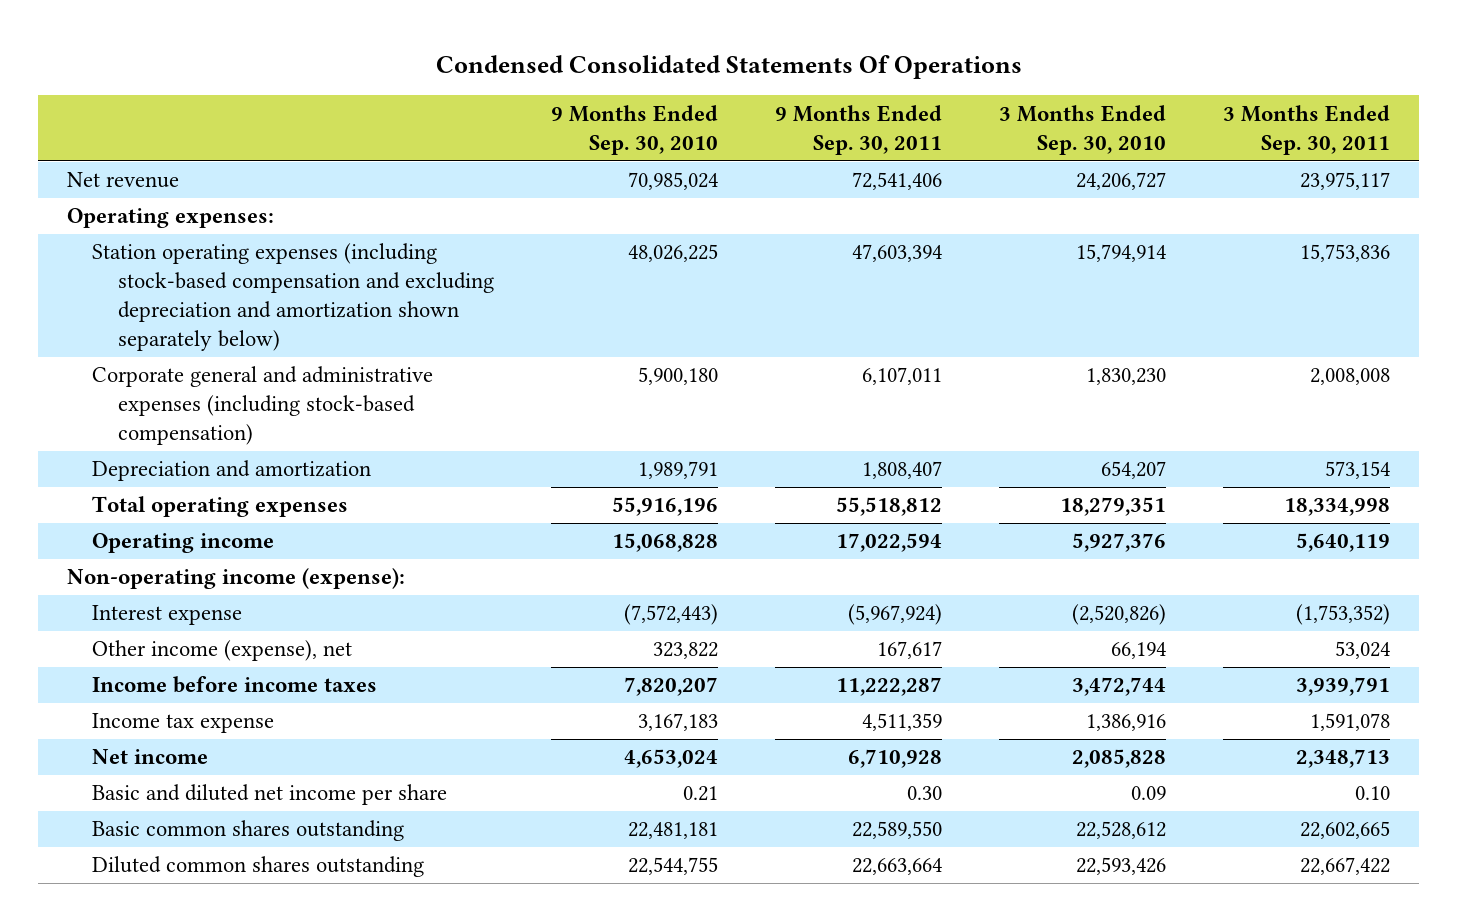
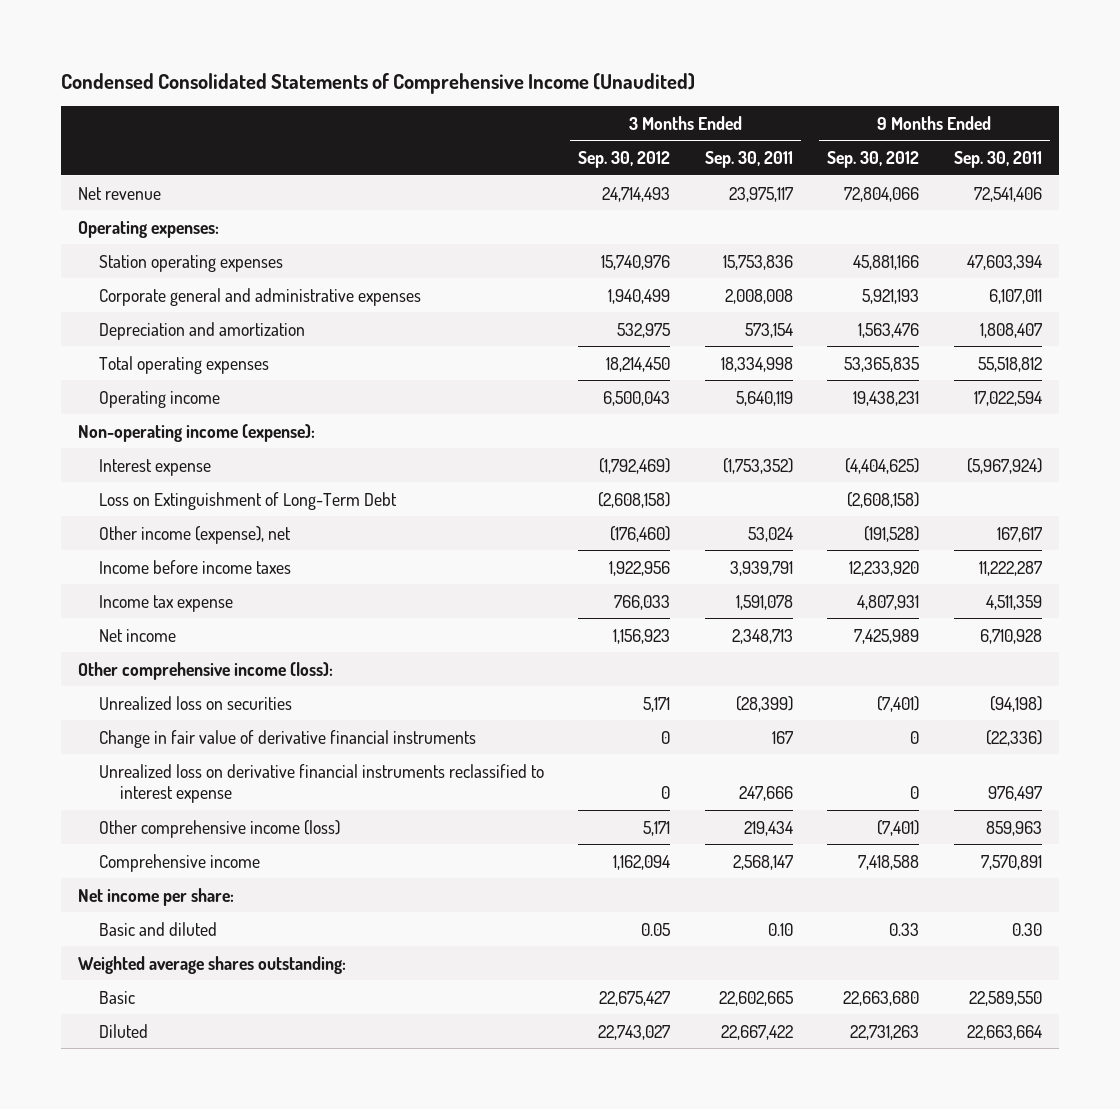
[435,55,1022,80] Condensed Consolidated Statements Of Operations -> [61,72,696,94] Condensed Consolidated Statements of Comprehensive Income (Unaudited)
[550,104,718,155] 9 Months Ended Sep. 30, 2010 -> none
[999,104,1167,155] 3 Months Ended Sep. 30, 2010 -> none
none -> [578,150,671,168] Sep. 30, 2012
none -> [827,150,920,168] Sep. 30, 2012
[92,243,494,351] Station operating expenses (including stock-based compensation and excluding depreciation and amortization shown separately below) -> [99,254,284,272] Station operating expenses
[92,366,434,445] Corporate general and administrative expenses (including stock-based compensation) -> [99,287,422,306] Corporate general and administrative expenses
none -> [99,491,398,510] Loss on Extinguishment of Long-Term Debt
none -> [78,661,334,680] Other comprehensive income (loss):
none -> [99,695,293,710] Unrealized loss on securities
none -> [99,729,477,748] Change in fair value of derivative financial instruments
none -> [99,763,545,804] Unrealized loss on derivative financial instruments reclassified to interest expense
none -> [99,819,341,838] Other comprehensive income (loss)
none -> [99,853,261,872] Comprehensive income
none -> [78,887,235,906] Net income per share:
[92,784,448,806] Basic and diluted net income per share -> [99,921,218,936] Basic and diluted
none -> [78,955,347,974] Weighted average shares outstanding:
[92,820,405,842] Basic common shares outstanding -> [99,990,136,1004] Basic
[92,856,425,878] Diluted common shares outstanding -> [99,1023,149,1038] Diluted

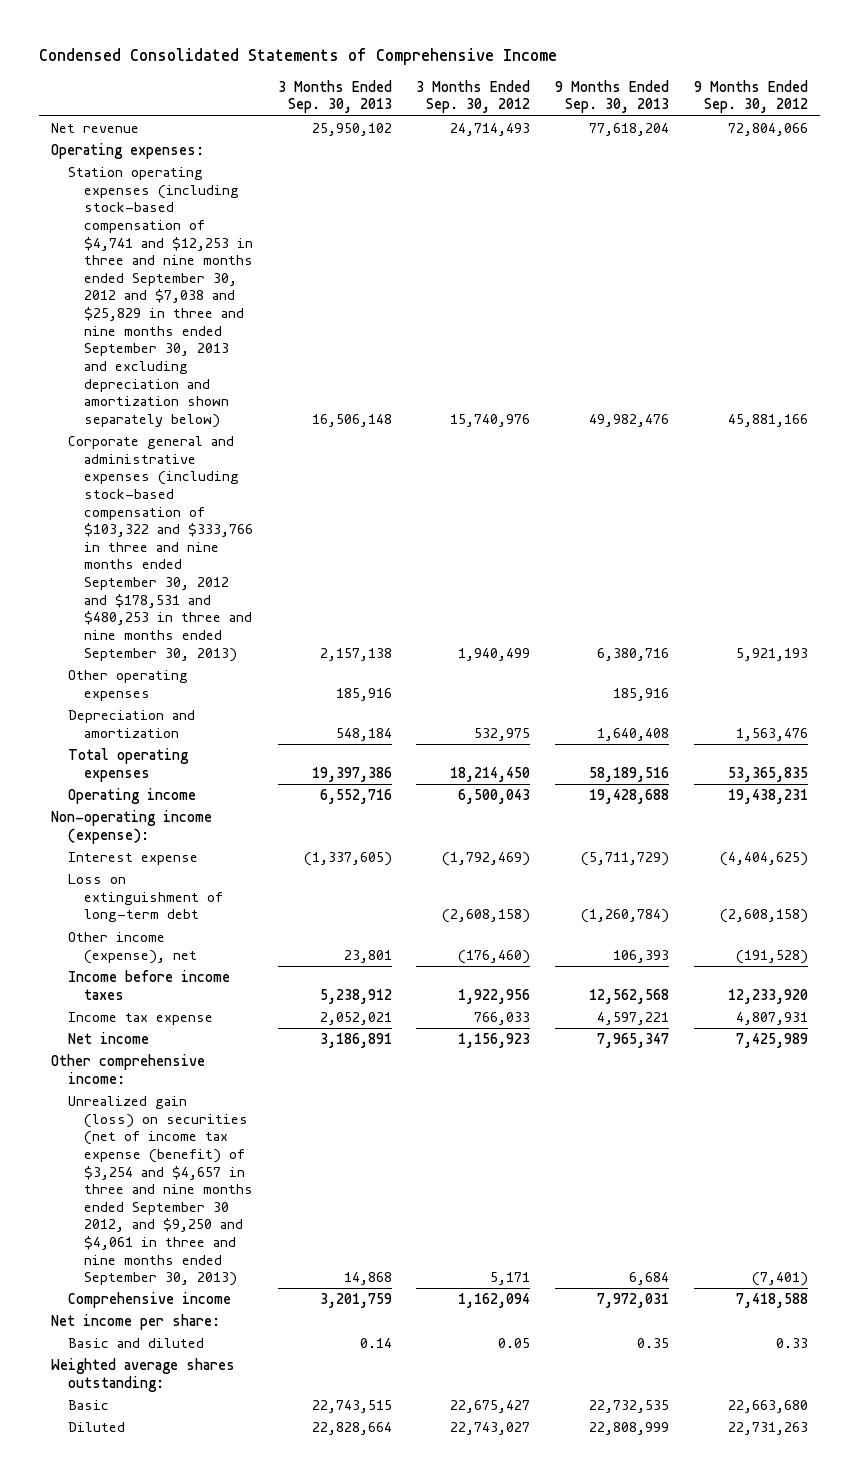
[61,72,696,94] Condensed Consolidated Statements of Comprehensive Income (Unaudited) -> [38,48,557,66] Condensed Consolidated Statements of Comprehensive Income
[704,150,793,168] Sep. 30, 2011 -> none
[953,150,1042,168] Sep. 30, 2011 -> none
none -> [277,79,392,114] 3 Months Ended Sep. 30, 2013
none -> [555,79,670,114] 9 Months Ended Sep. 30, 2013
[99,254,284,272] Station operating expenses -> [67,167,254,428] Station operating expenses (including stock-based compensation of $4,741 and $12,253 in three and nine months ended September 30, 2012 and $7,038 and $25,829 in three and nine months ended September 30, 2013 and excluding depreciation and amortization shown separately below)
[99,287,422,306] Corporate general and administrative expenses -> [67,436,254,662] Corporate general and administrative expenses (including stock-based compensation of $103,322 and $333,766 in three and nine months ended September 30, 2012 and $178,531 and $480,253 in three and nine months ended September 30, 2013)
none -> [67,670,188,701] Other operating expenses
[99,491,398,510] Loss on Extinguishment of Long-Term Debt -> [67,874,224,923] Loss on extinguishment of long-term debt
[99,729,477,748] Change in fair value of derivative financial instruments -> none
[99,763,545,804] Unrealized loss on derivative financial instruments reclassified to interest expense -> none
[99,819,341,838] Other comprehensive income (loss) -> none
[78,661,334,680] Other comprehensive income (loss): -> [50,1054,205,1084] Other comprehensive income:
[99,695,293,710] Unrealized loss on securities -> [67,1096,254,1287] Unrealized gain (loss) on securities (net of income tax expense (benefit) of $3,254 and $4,657 in three and nine months ended September 30 2012, and $9,250 and $4,061 in three and nine months ended September 30, 2013)

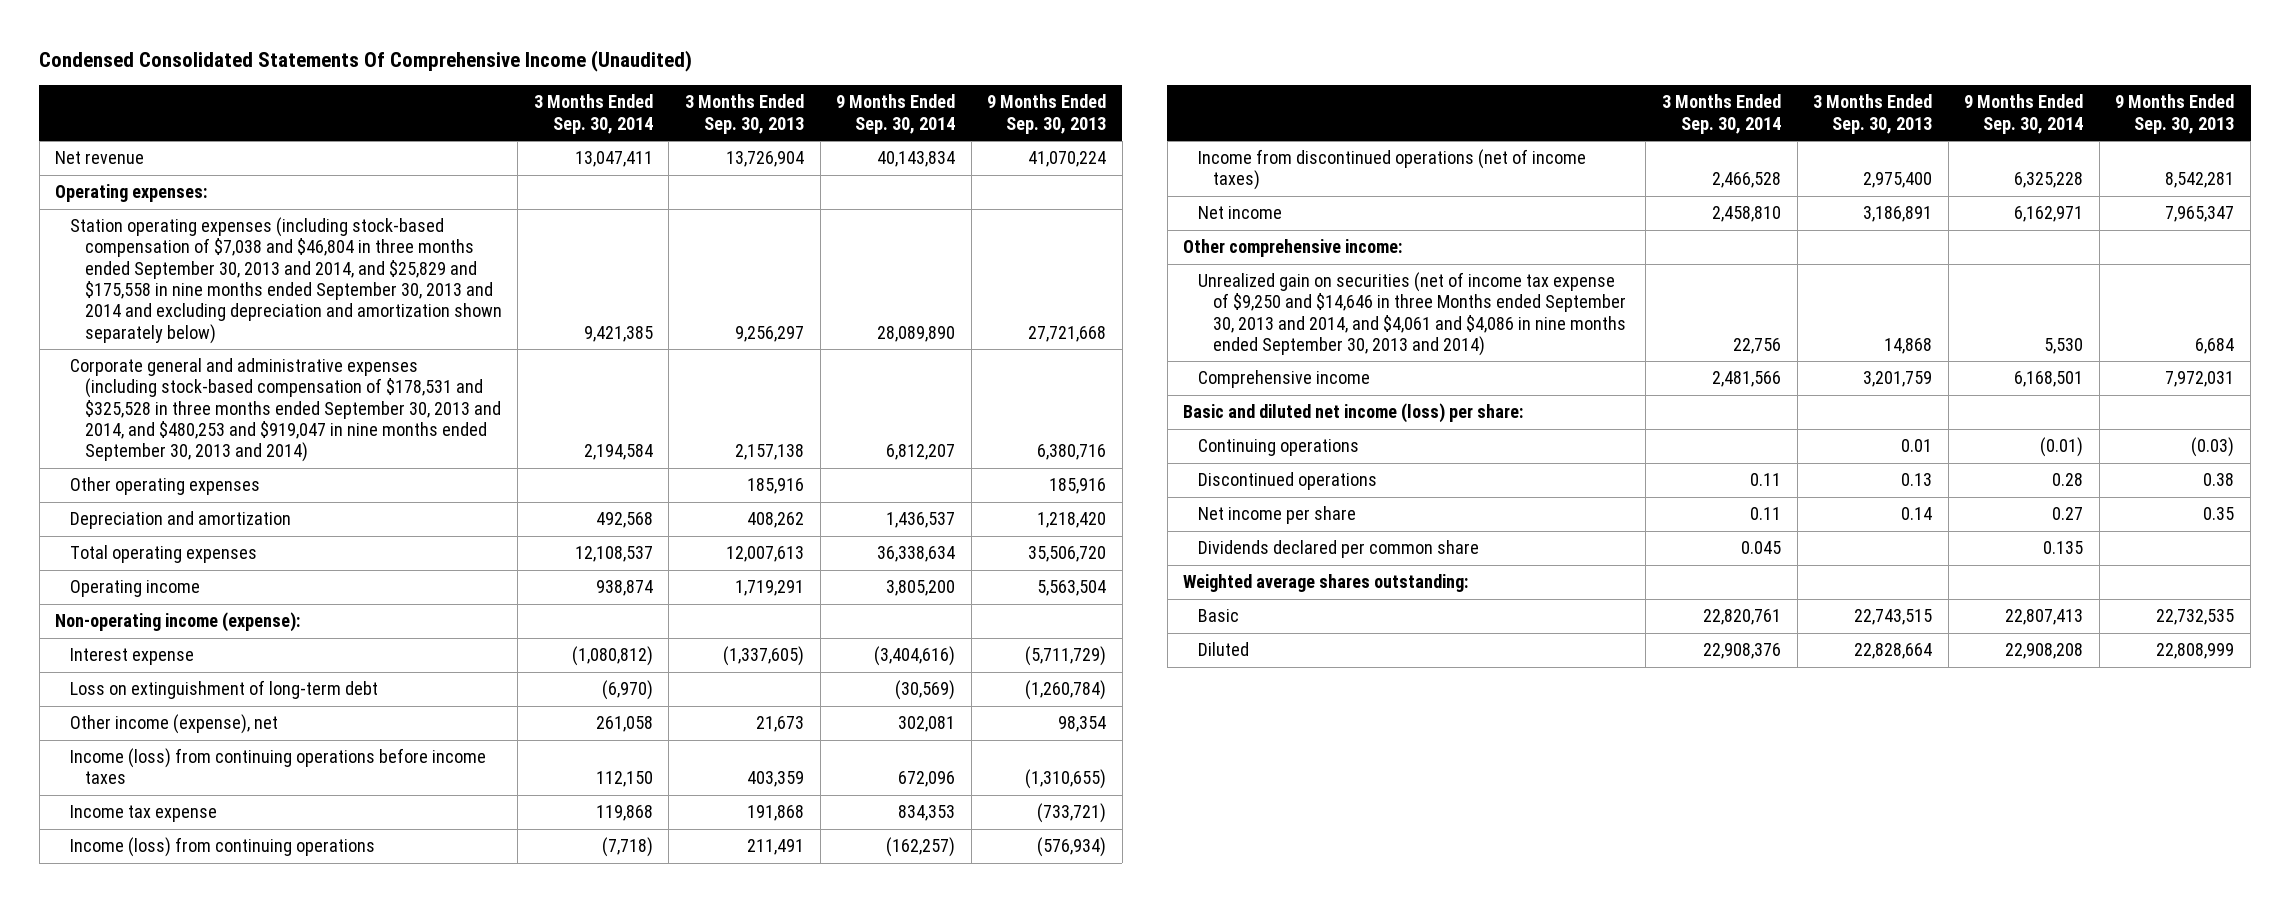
[38,48,557,66] Condensed Consolidated Statements of Comprehensive Income -> [39,50,693,73] Condensed Consolidated Statements Of Comprehensive Income (Unaudited)
[416,79,531,114] 3 Months Ended Sep. 30, 2012 -> none
[693,79,808,114] 9 Months Ended Sep. 30, 2012 -> none
none -> [533,94,653,134] 3 Months Ended Sep. 30, 2014
none -> [836,94,956,134] 9 Months Ended Sep. 30, 2014
[311,123,392,137] 25,950,102 -> [725,151,804,168] 13,726,904
[589,123,670,137] 77,618,204 -> [1028,151,1107,168] 41,070,224
[67,167,254,428] Station operating expenses (including stock-based compensation of $4,741 and $12,253 in three and nine months ended September 30, 2012 and $7,038 and $25,829 in three and nine months ended September 30, 2013 and excluding depreciation and amortization shown separately below) -> [69,217,502,344] Station operating expenses (including stock-based compensation of $7,038 and $46,804 in three months ended September 30, 2013 and 2014, and $25,829 and $175,558 in nine months ended September 30, 2013 and 2014 and excluding depreciation and amortization shown separately below)
[311,413,392,427] 16,506,148 -> [734,325,804,342] 9,256,297
[589,413,670,427] 49,982,476 -> [1028,325,1107,342] 27,721,668
[67,436,254,662] Corporate general and administrative expenses (including stock-based compensation of $103,322 and $333,766 in three and nine months ended September 30, 2012 and $178,531 and $480,253 in three and nine months ended September 30, 2013) -> [69,358,501,463] Corporate general and administrative expenses (including stock-based compensation of $178,531 and $325,528 in three months ended September 30, 2013 and 2014, and $480,253 and $919,047 in nine months ended September 30, 2013 and 2014)
[335,727,392,741] 548,184 -> [746,512,804,529] 408,262
[597,727,670,741] 1,640,408 -> [1037,512,1107,529] 1,218,420
[311,766,392,782] 19,397,386 -> [725,546,804,563] 12,007,613
[589,766,670,782] 58,189,516 -> [1028,546,1107,563] 35,506,720
[319,789,392,805] 6,552,716 -> [734,580,804,597] 1,719,291
[589,789,670,805] 19,428,688 -> [1037,580,1107,597] 5,563,504
[67,970,230,1000] Income before income taxes -> none
[343,949,392,963] 23,801 -> [755,716,804,733] 21,673
[613,949,670,963] 106,393 -> [1058,716,1107,733] 98,354
none -> [69,748,486,785] Income (loss) from continuing operations before income taxes
[319,1012,392,1026] 2,052,021 -> [746,805,804,822] 191,868
[597,1012,670,1026] 4,597,221 -> [1037,803,1107,824] (733,721)
none -> [69,837,375,858] Income (loss) from continuing operations
none -> [1198,149,1587,191] Income from discontinued operations (net of income taxes)
[67,1096,254,1287] Unrealized gain (loss) on securities (net of income tax expense (benefit) of $3,254 and $4,657 in three and nine months ended September 30 2012, and $9,250 and $4,061 in three and nine months ended September 30, 2013) -> [1198,272,1626,356] Unrealized gain on securities (net of income tax expense of $9,250 and $14,646 in three Months ended September 30, 2013 and 2014, and $4,061 and $4,086 in nine months ended September 30, 2013 and 2014)
[50,1314,220,1331] Net income per share: -> [1183,403,1524,424] Basic and diluted net income (loss) per share:
none -> [1198,439,1360,457] Continuing operations
none -> [1198,472,1378,491] Discontinued operations
[67,1338,204,1349] Basic and diluted -> [1198,506,1357,525] Net income per share
none -> [1198,540,1480,559] Dividends declared per common share

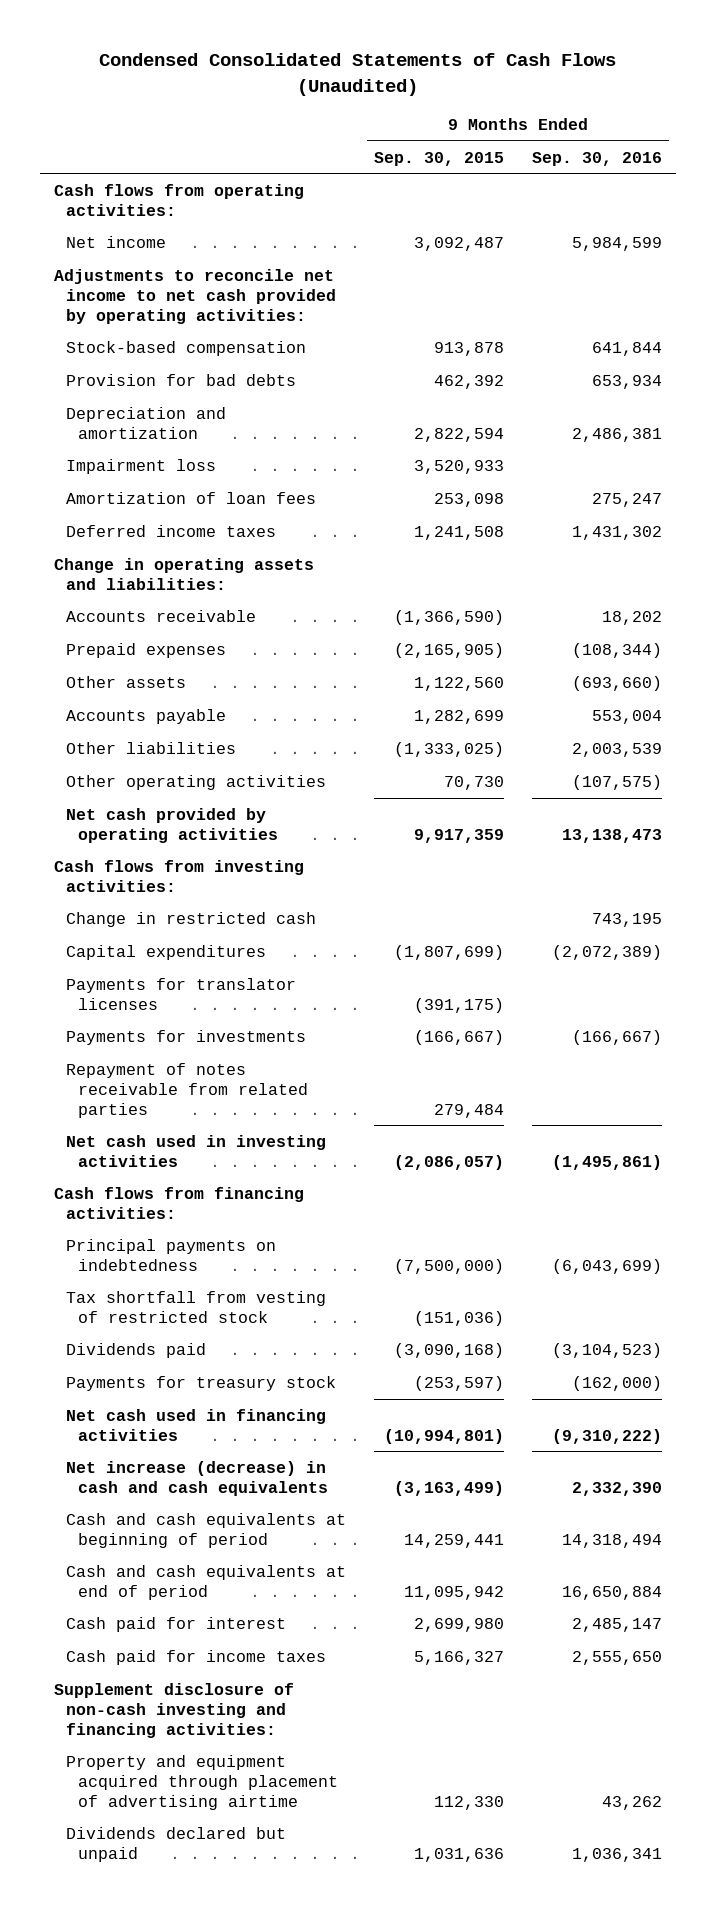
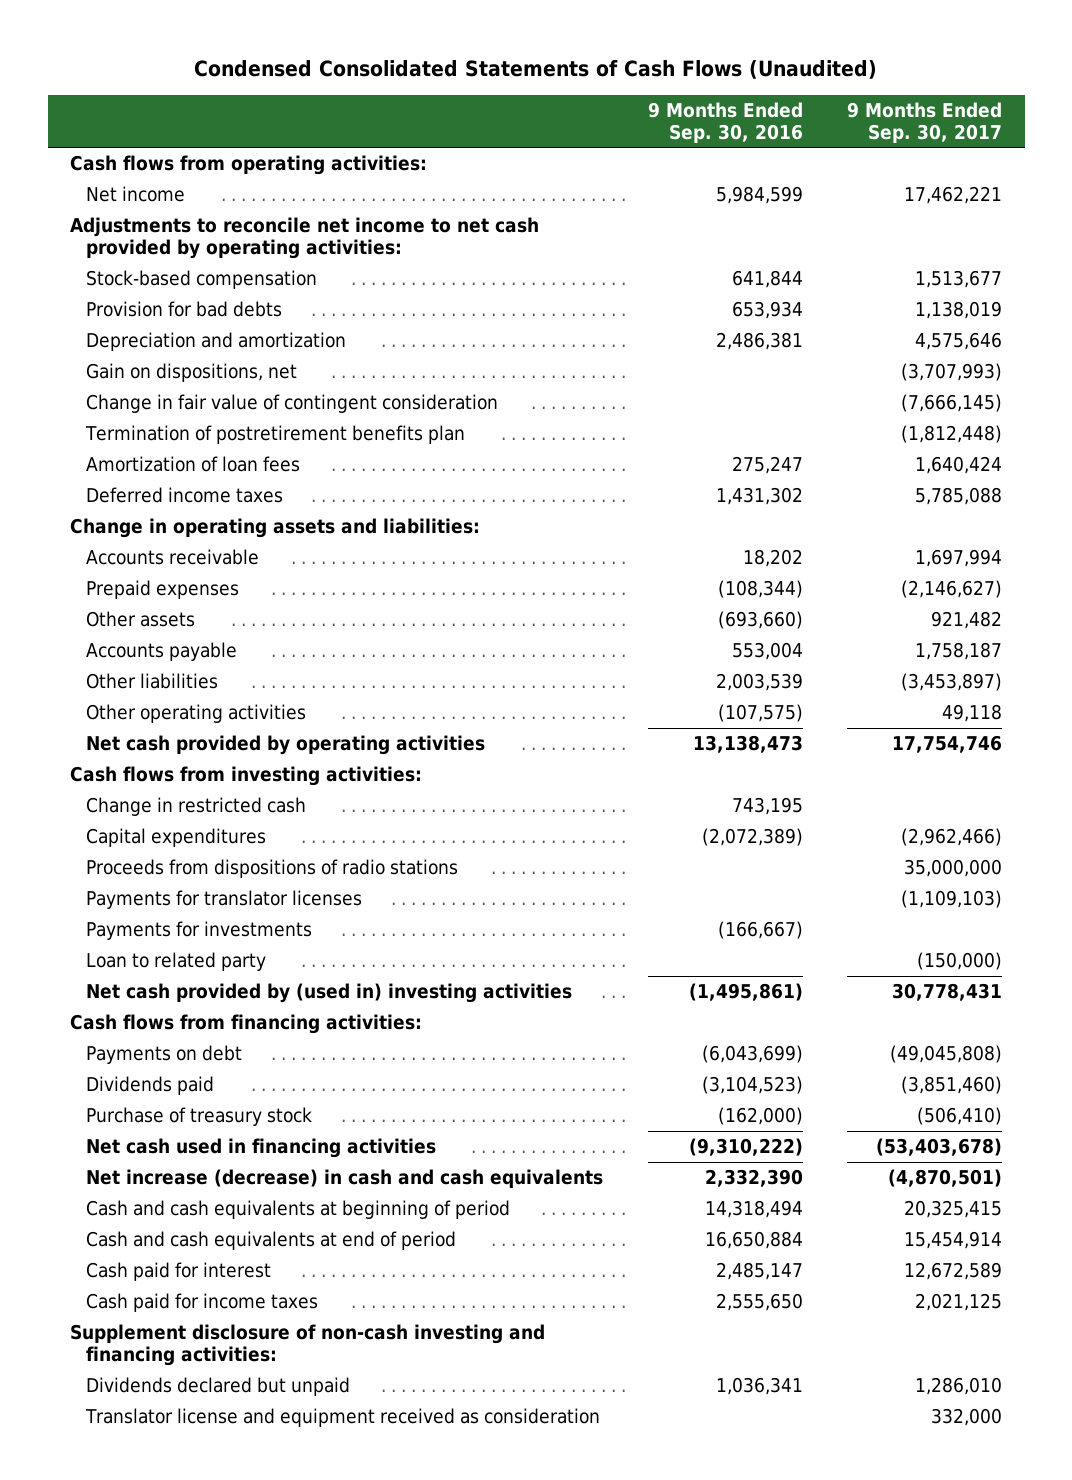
[374,151,505,166] Sep. 30, 2015 -> none
none -> [847,101,1003,143] 9 Months Ended Sep. 30, 2017
[66,458,217,474] Impairment loss -> none
none -> [86,363,298,383] Gain on dispositions, net
none -> [86,394,499,414] Change in fair value of contingent consideration
none -> [85,425,466,445] Termination of postretirement benefits plan
none -> [86,859,459,879] Proceeds from dispositions of radio stations
[66,1062,309,1118] Repayment of notes receivable from related parties -> none
none -> [86,952,267,972] Loan to related party
[66,1134,327,1167] Net cash used in investing activities -> [86,983,573,1004] Net cash provided by (used in) investing activities
[66,1290,327,1323] Tax shortfall from vesting of restricted stock -> none
[66,1238,277,1271] Principal payments on indebtedness -> [86,1045,243,1065] Payments on debt
[66,1375,337,1391] Payments for treasury stock -> [86,1107,313,1127] Purchase of treasury stock
[66,1754,339,1810] Property and equipment acquired through placement of advertising airtime -> none
none -> [85,1408,601,1428] Translator license and equipment received as consideration

